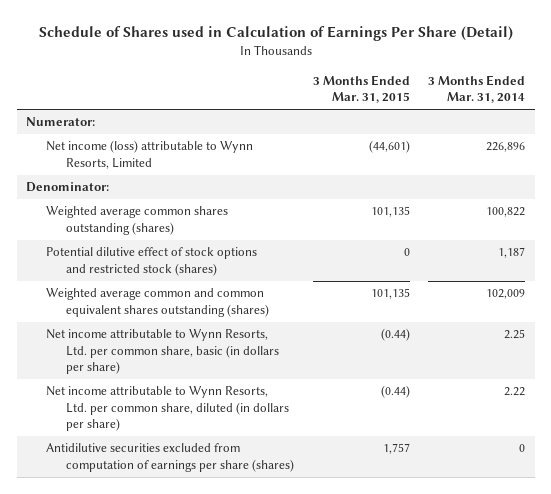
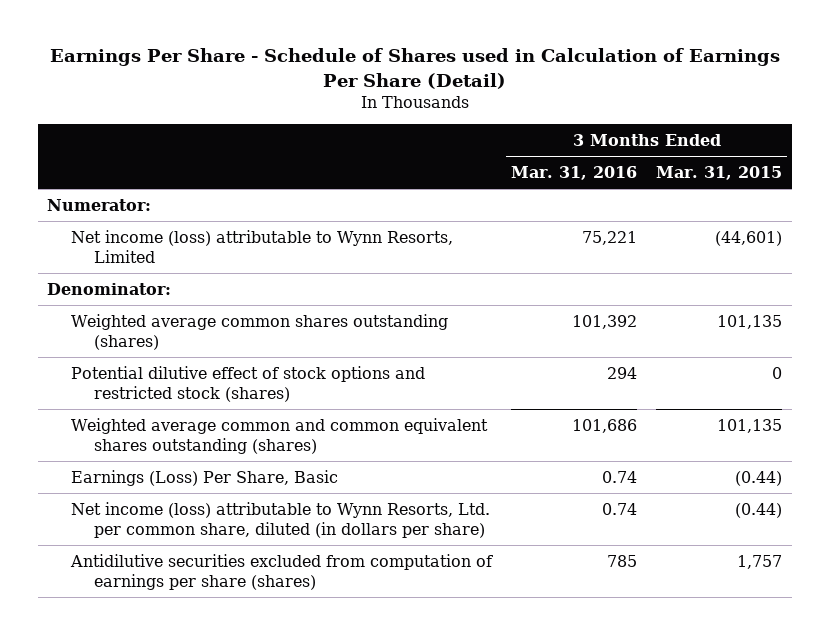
[38,26,513,42] Schedule of Shares used in Calculation of Earnings Per Share (Detail) -> [49,48,780,89] Earnings Per Share - Schedule of Shares used in Calculation of Earnings Per Share (Detail)
[428,74,526,104] 3 Months Ended Mar. 31, 2014 -> none
none -> [511,166,638,181] Mar. 31, 2016
[46,329,280,375] Net income attributable to Wynn Resorts, Ltd. per common share, basic (in dollars per share) -> [70,469,338,486] Earnings (Loss) Per Share, Basic
[46,386,290,432] Net income attributable to Wynn Resorts, Ltd. per common share, diluted (in dollars per share) -> [70,501,490,538] Net income (loss) attributable to Wynn Resorts, Ltd. per common share, diluted (in dollars per share)

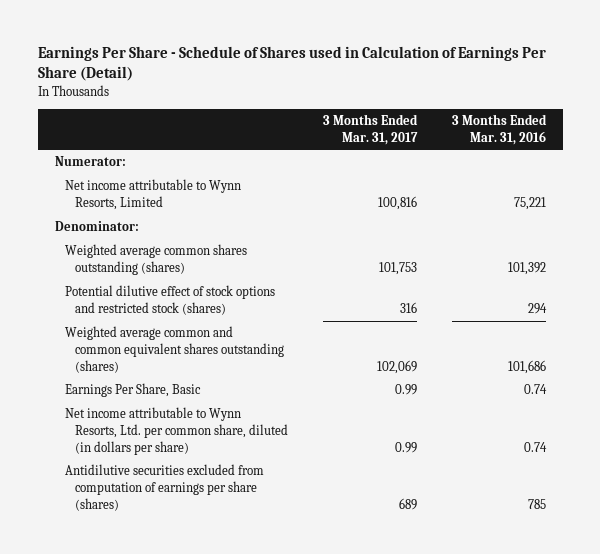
[656,166,783,181] Mar. 31, 2015 -> none
none -> [322,113,418,145] 3 Months Ended Mar. 31, 2017
[70,229,453,263] Net income (loss) attributable to Wynn Resorts, Limited -> [65,179,242,211] Net income attributable to Wynn Resorts, Limited
[70,469,338,486] Earnings (Loss) Per Share, Basic -> [65,383,202,398] Earnings Per Share, Basic
[70,501,490,538] Net income (loss) attributable to Wynn Resorts, Ltd. per common share, diluted (in dollars per share) -> [65,407,289,456] Net income attributable to Wynn Resorts, Ltd. per common share, diluted (in dollars per share)

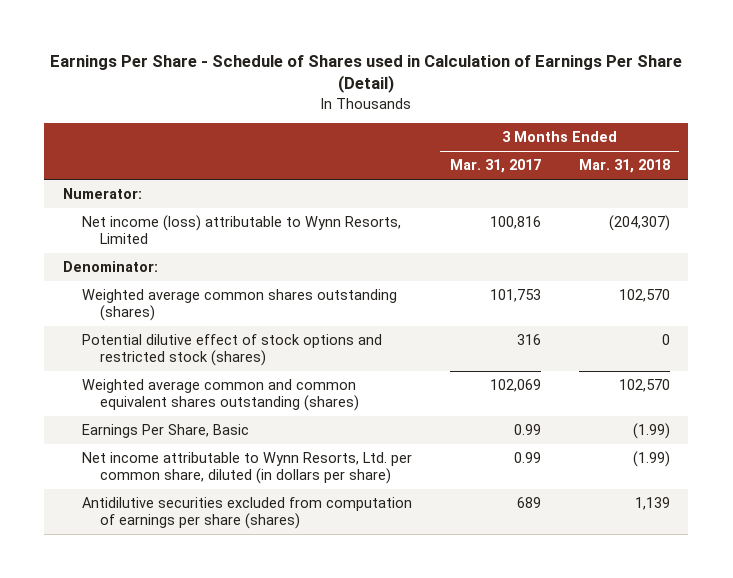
[451,113,547,145] 3 Months Ended Mar. 31, 2016 -> none
none -> [578,159,670,174] Mar. 31, 2018
[65,179,242,211] Net income attributable to Wynn Resorts, Limited -> [81,215,401,245] Net income (loss) attributable to Wynn Resorts, Limited

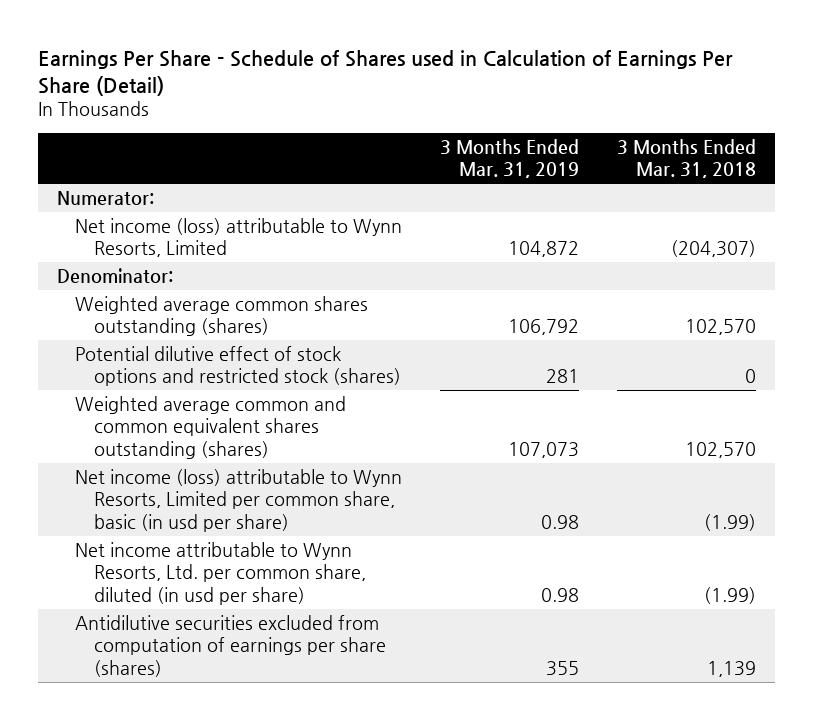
[449,159,541,174] Mar. 31, 2017 -> none
none -> [440,138,580,179] 3 Months Ended Mar. 31, 2019
[81,424,249,439] Earnings Per Share, Basic -> [75,469,403,532] Net income (loss) attributable to Wynn Resorts, Limited per common share, basic (in usd per share)
[81,452,412,485] Net income attributable to Wynn Resorts, Ltd. per common share, diluted (in dollars per share) -> [75,542,366,605] Net income attributable to Wynn Resorts, Ltd. per common share, diluted (in usd per share)

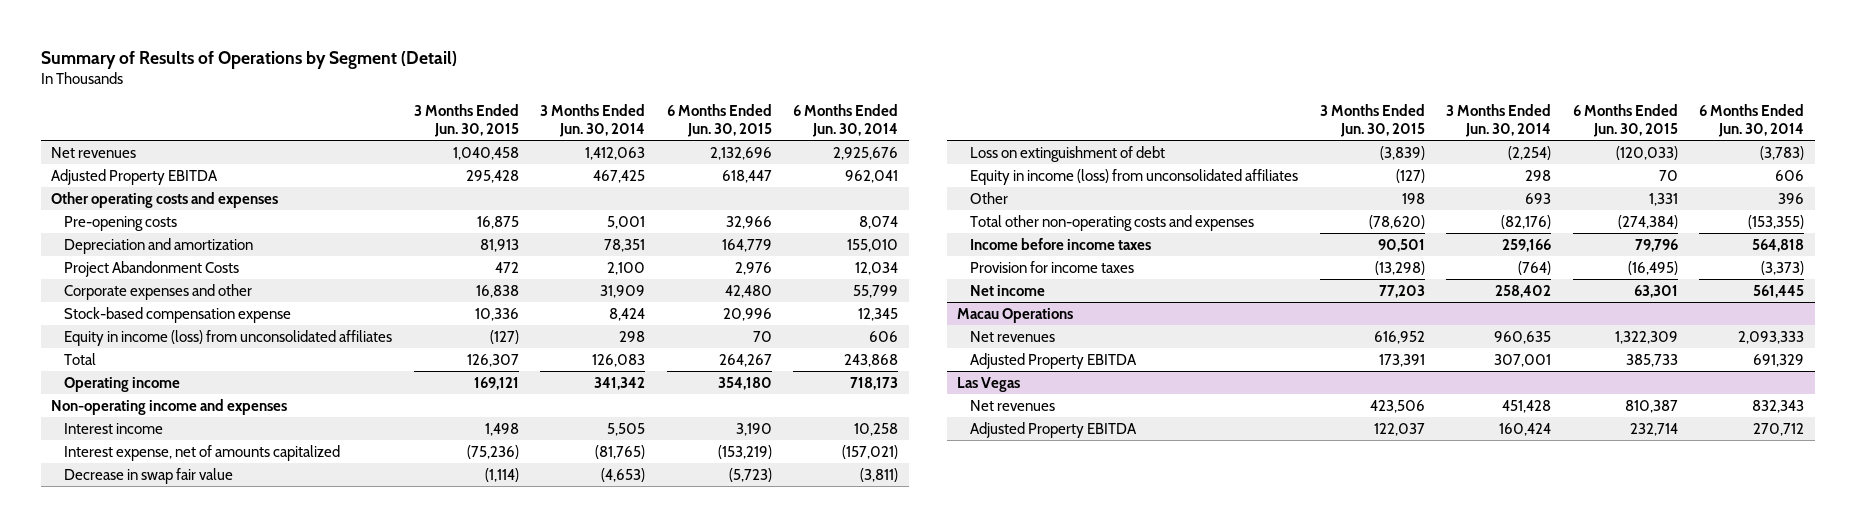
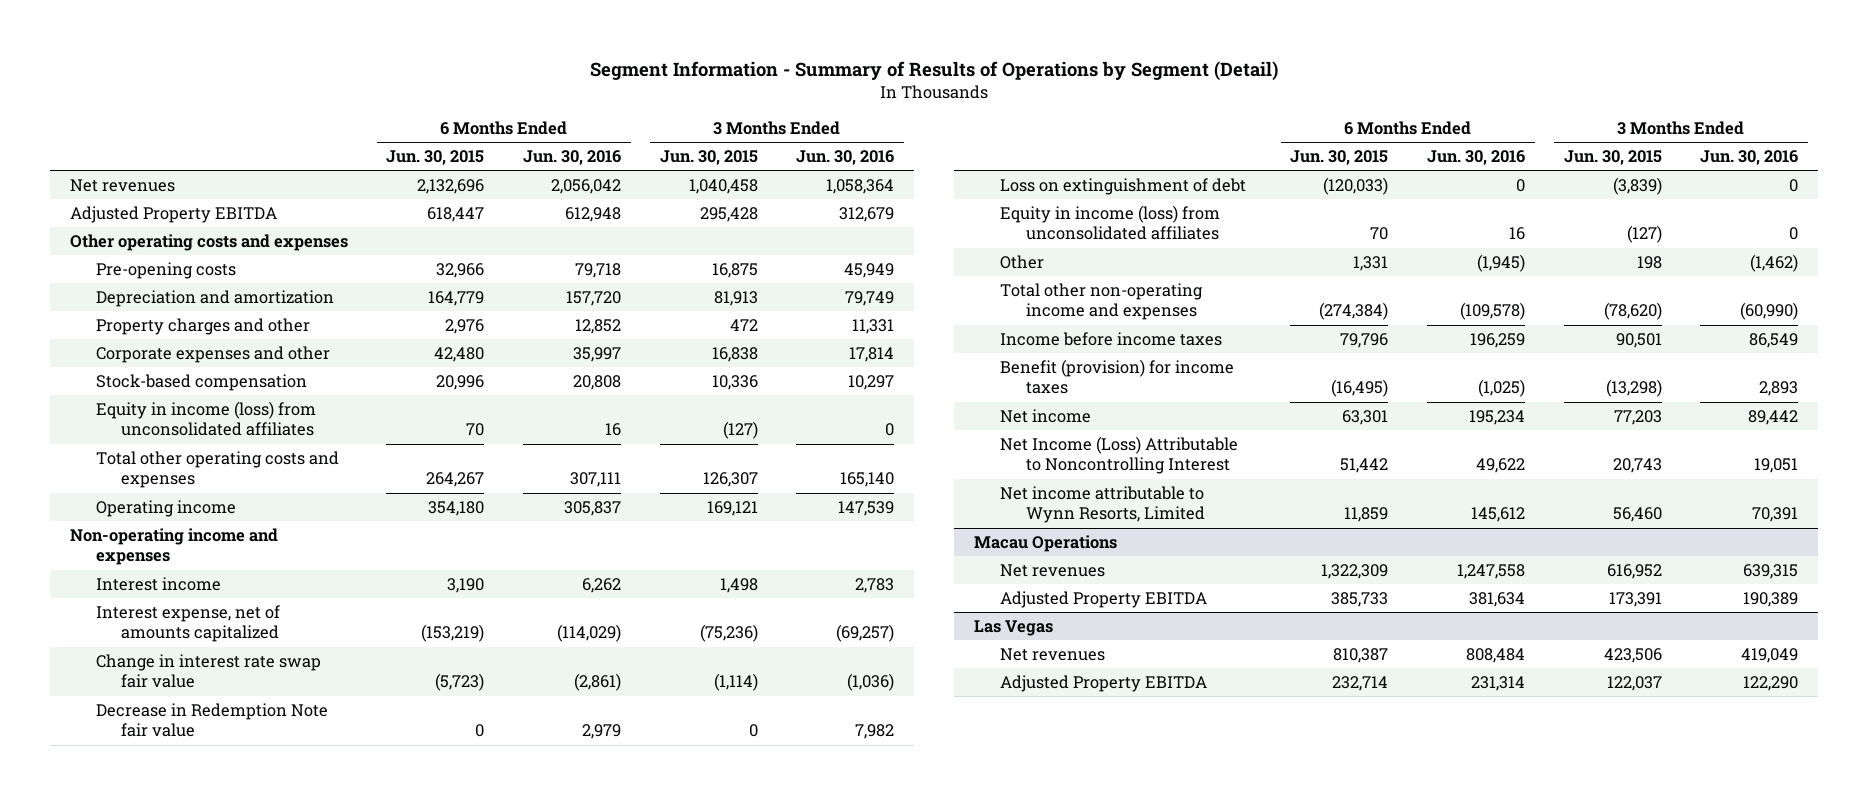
[40,51,457,70] Summary of Results of Operations by Segment (Detail) -> [590,60,1279,81] Segment Information - Summary of Results of Operations by Segment (Detail)
[540,104,646,138] 3 Months Ended Jun. 30, 2014 -> none
[792,104,898,138] 6 Months Ended Jun. 30, 2014 -> none
none -> [523,149,622,165] Jun. 30, 2016
none -> [796,149,895,165] Jun. 30, 2016
[64,260,240,277] Project Abandonment Costs -> [95,317,310,335] Property charges and other
[64,306,292,323] Stock-based compensation expense -> [95,373,307,391] Stock-based compensation
[64,352,97,365] Total -> [95,450,339,489] Total other operating costs and expenses
[64,467,234,484] Decrease in swap fair value -> [95,653,321,689] Change in interest rate swap fair value
none -> [95,702,328,738] Decrease in Redemption Note fair value
[970,214,1255,231] Total other non-operating costs and expenses -> [999,282,1203,321] Total other non-operating income and expenses
[970,260,1135,273] Provision for income taxes -> [999,358,1234,395] Benefit (provision) for income taxes
none -> [999,435,1238,475] Net Income (Loss) Attributable to Noncontrolling Interest
none -> [999,485,1205,524] Net income attributable to Wynn Resorts, Limited

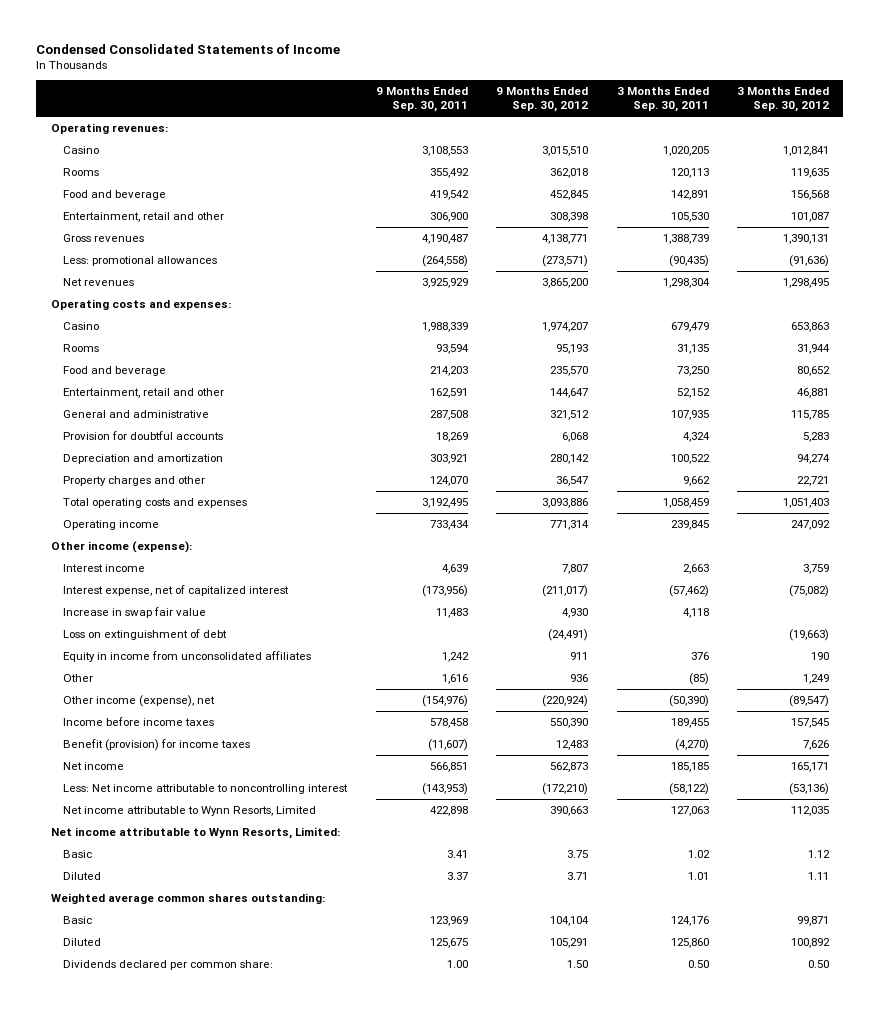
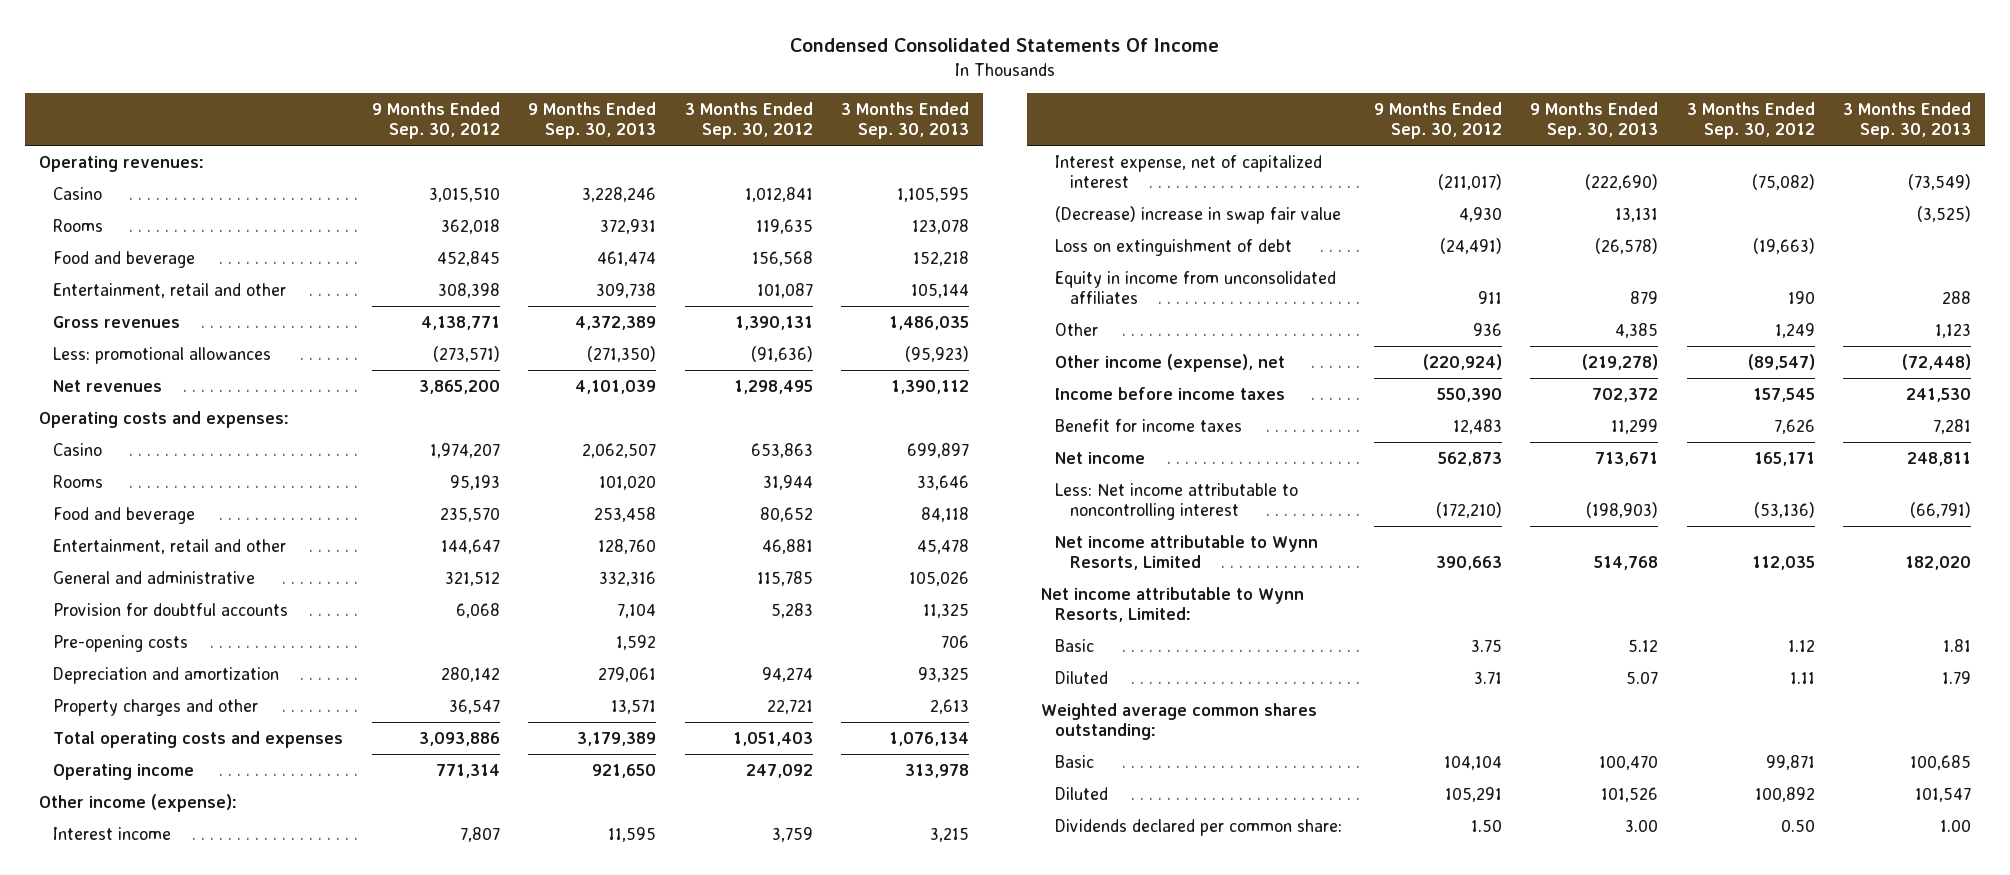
[36,43,341,54] Condensed Consolidated Statements of Income -> [790,38,1220,53] Condensed Consolidated Statements Of Income
[375,87,468,113] 9 Months Ended Sep. 30, 2011 -> none
[616,87,709,113] 3 Months Ended Sep. 30, 2011 -> none
none -> [528,101,657,140] 9 Months Ended Sep. 30, 2013
none -> [841,101,970,140] 3 Months Ended Sep. 30, 2013
none -> [53,634,189,652] Pre-opening costs
[63,607,207,619] Increase in swap fair value -> [1055,205,1342,224] (Decrease) increase in swap fair value
[63,739,251,752] Benefit (provision) for income taxes -> [1055,418,1243,432] Benefit for income taxes

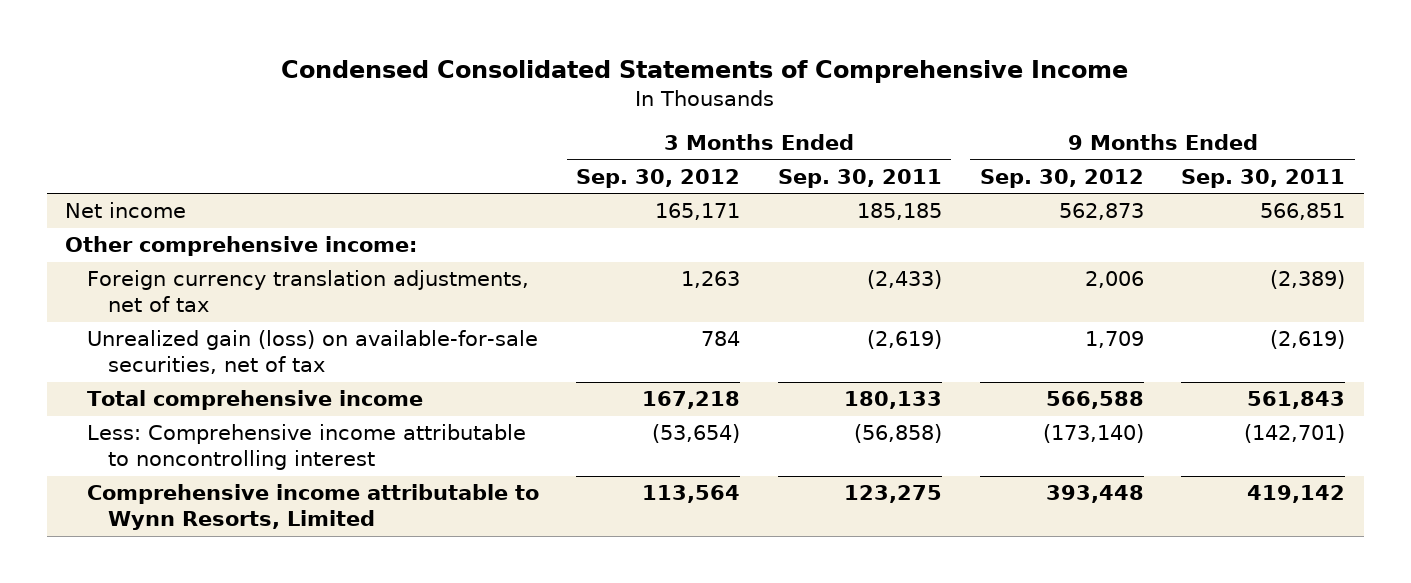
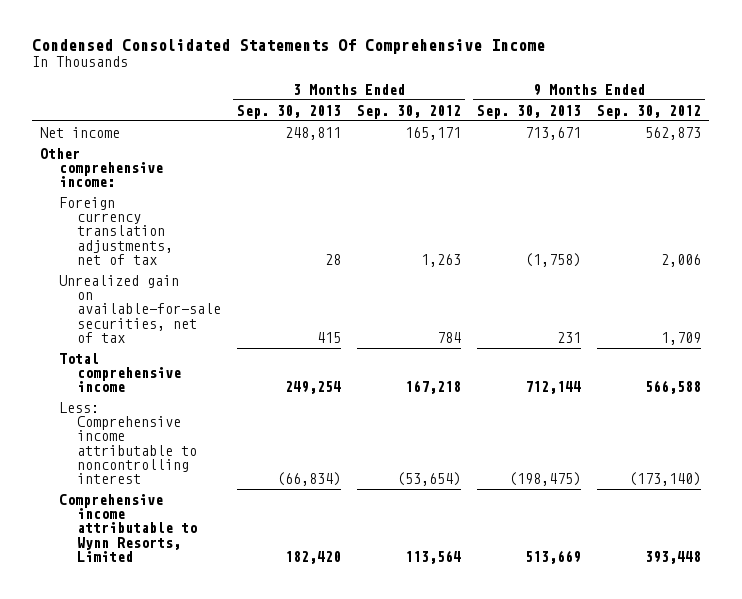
[281,60,1129,84] Condensed Consolidated Statements of Comprehensive Income -> [32,38,546,54] Condensed Consolidated Statements Of Comprehensive Income
[777,168,942,188] Sep. 30, 2011 -> none
[1181,168,1346,188] Sep. 30, 2011 -> none
none -> [237,104,342,119] Sep. 30, 2013
none -> [477,104,582,119] Sep. 30, 2013
[86,330,538,375] Unrealized gain (loss) on available-for-sale securities, net of tax -> [58,274,222,343] Unrealized gain on available-for-sale securities, net of tax

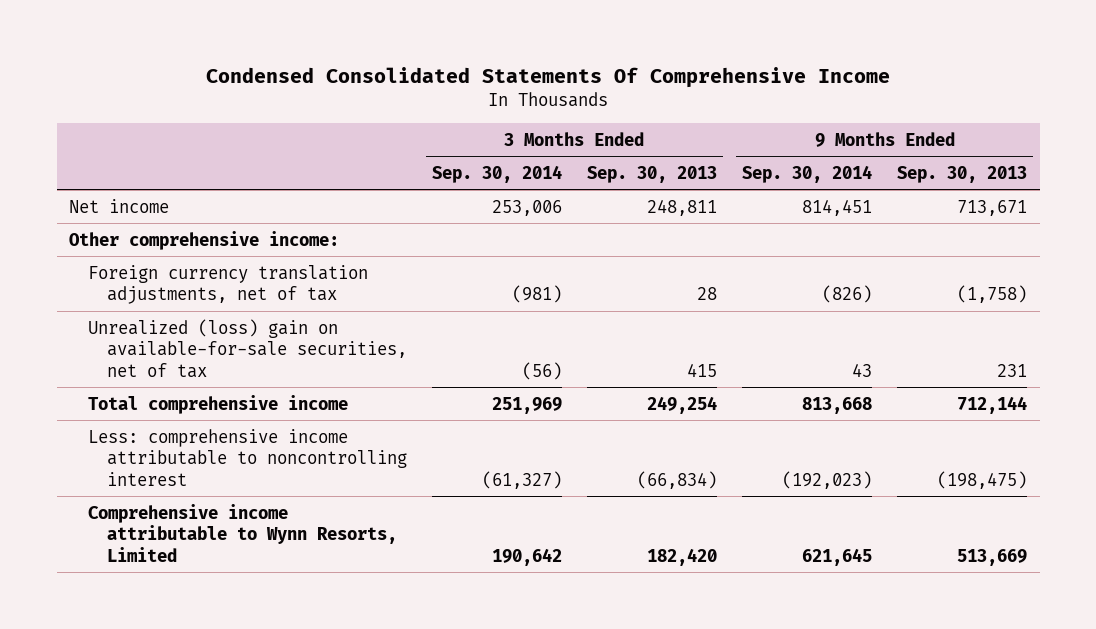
[357,104,462,119] Sep. 30, 2012 -> none
[597,104,702,119] Sep. 30, 2012 -> none
none -> [431,164,562,183] Sep. 30, 2014
none -> [741,164,872,183] Sep. 30, 2014
[58,274,222,343] Unrealized gain on available-for-sale securities, net of tax -> [87,318,407,378] Unrealized (loss) gain on available-for-sale securities, net of tax
[58,401,198,485] Less: Comprehensive income attributable to noncontrolling interest -> [87,428,407,486] Less: comprehensive income attributable to noncontrolling interest

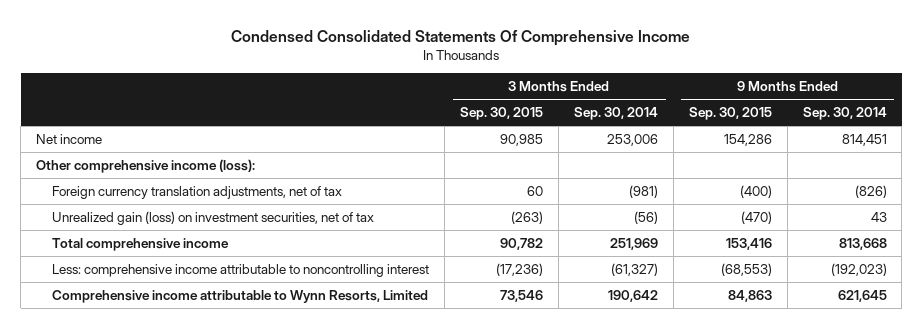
[586,165,717,183] Sep. 30, 2013 -> none
[897,165,1028,183] Sep. 30, 2013 -> none
none -> [460,107,544,121] Sep. 30, 2015
none -> [688,107,772,121] Sep. 30, 2015
[69,230,340,250] Other comprehensive income: -> [36,158,256,173] Other comprehensive income (loss):
[87,318,407,378] Unrealized (loss) gain on available-for-sale securities, net of tax -> [52,210,375,225] Unrealized gain (loss) on investment securities, net of tax

